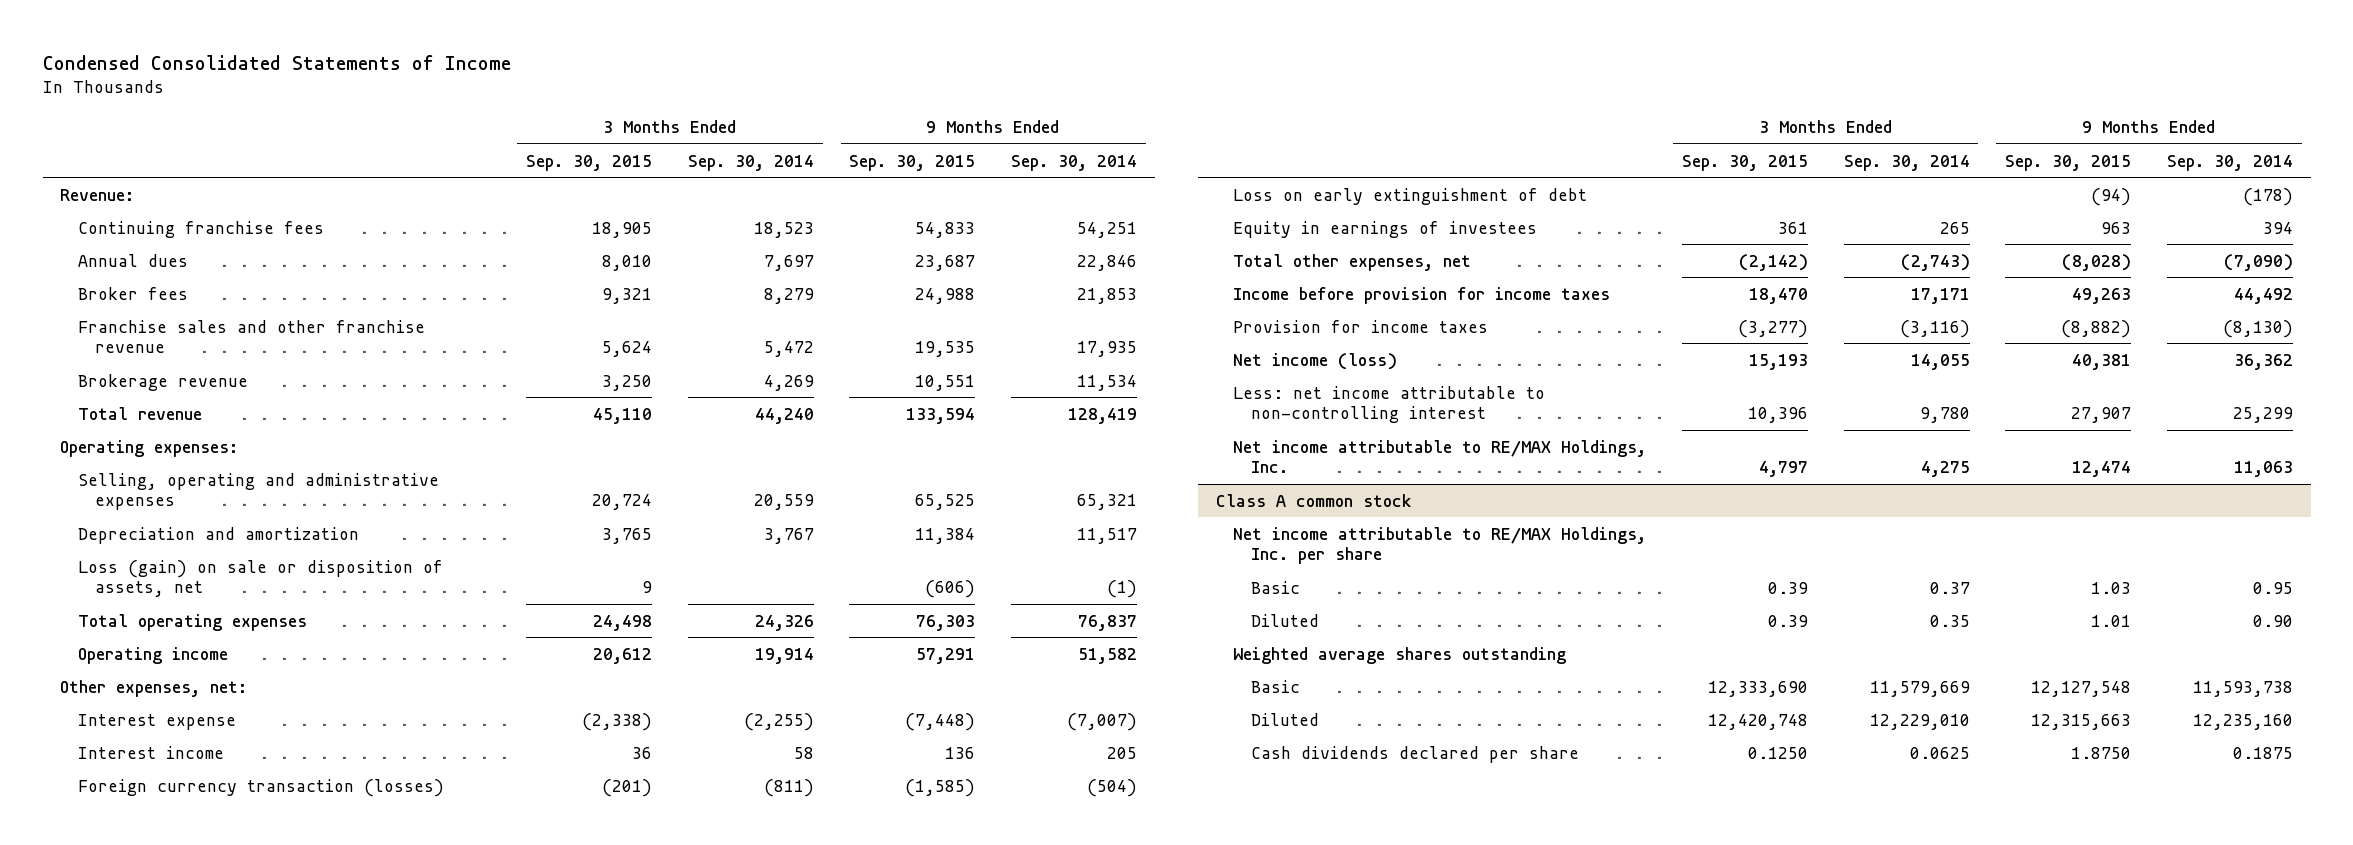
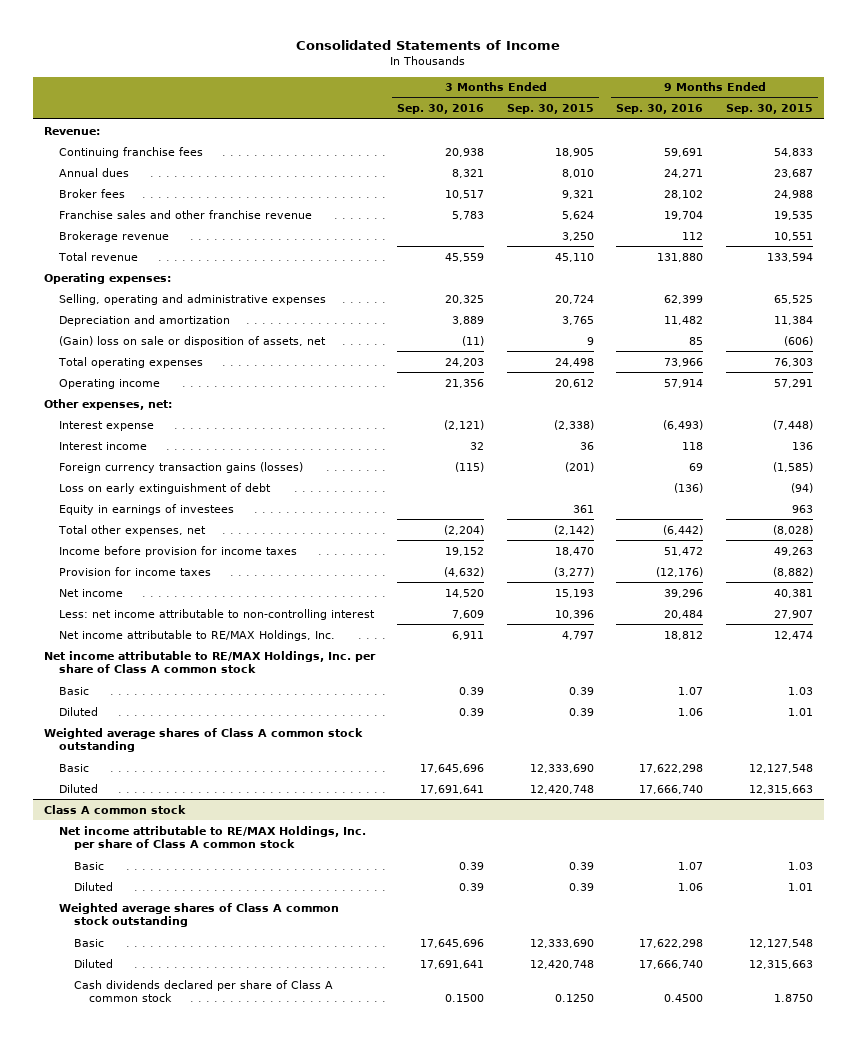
[42,54,511,70] Condensed Consolidated Statements of Income -> [296,40,561,51] Consolidated Statements of Income
[687,154,814,171] Sep. 30, 2014 -> none
[1011,154,1138,171] Sep. 30, 2014 -> none
none -> [397,104,485,115] Sep. 30, 2016
none -> [616,104,704,115] Sep. 30, 2016
[77,559,443,597] Loss (gain) on sale or disposition of assets, net -> [59,335,327,347] (Gain) loss on sale or disposition of assets, net
[77,778,444,797] Foreign currency transaction (losses) -> [59,461,304,473] Foreign currency transaction gains (losses)
[1233,352,1398,370] Net income (loss) -> [59,588,124,597] Net income
none -> [44,650,377,674] Net income attributable to RE/MAX Holdings, Inc. per share of Class A common stock
none -> [59,686,90,695] Basic
none -> [59,706,99,716] Diluted
none -> [44,727,364,753] Weighted average shares of Class A common stock outstanding
none -> [59,763,90,772] Basic
none -> [59,783,99,793] Diluted
[1233,526,1647,564] Net income attributable to RE/MAX Holdings, Inc. per share -> [59,825,367,851] Net income attributable to RE/MAX Holdings, Inc. per share of Class A common stock
[1233,646,1567,664] Weighted average shares outstanding -> [59,902,340,928] Weighted average shares of Class A common stock outstanding
[1250,745,1579,763] Cash dividends declared per share -> [74,979,334,1003] Cash dividends declared per share of Class A common stock

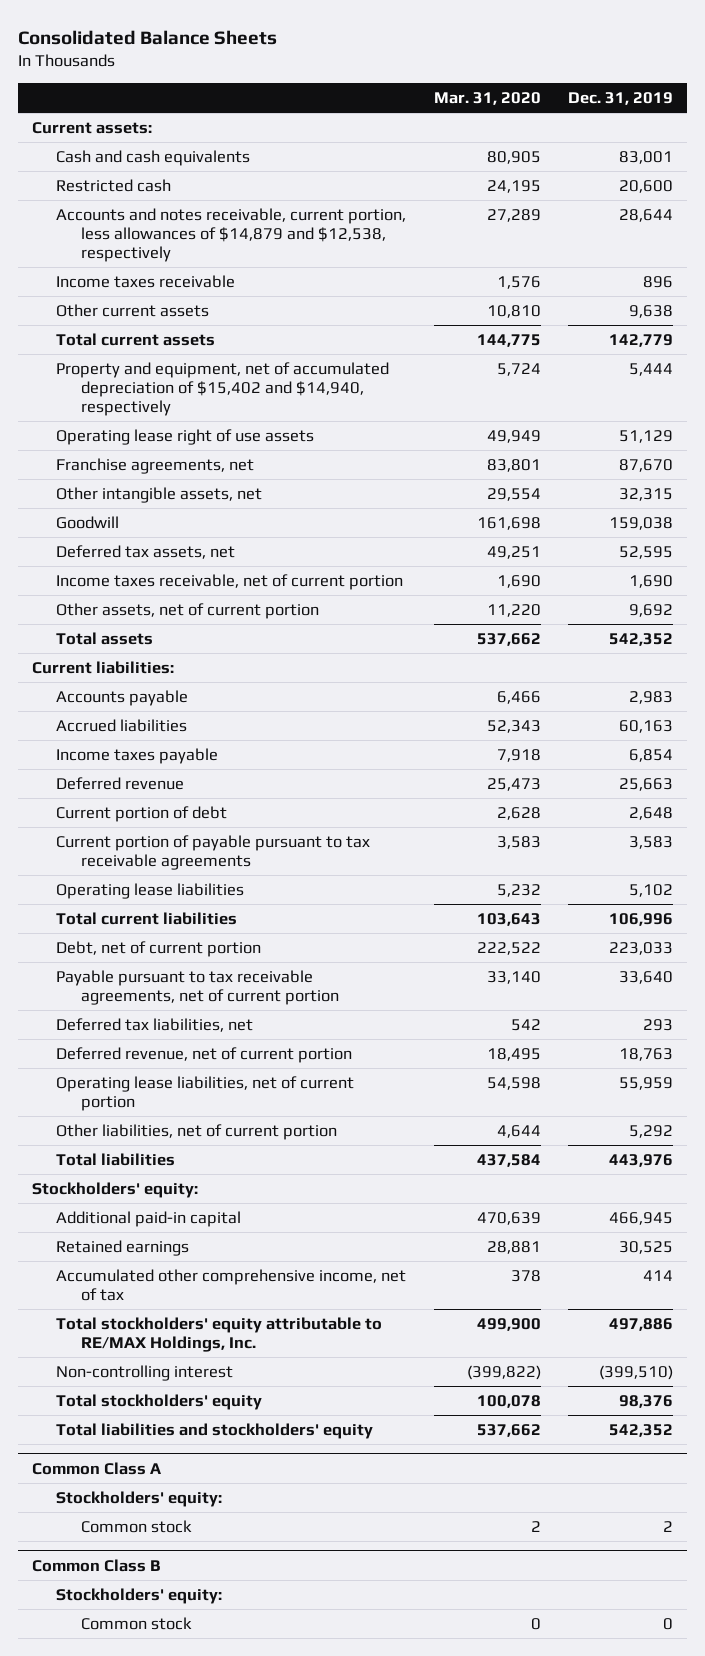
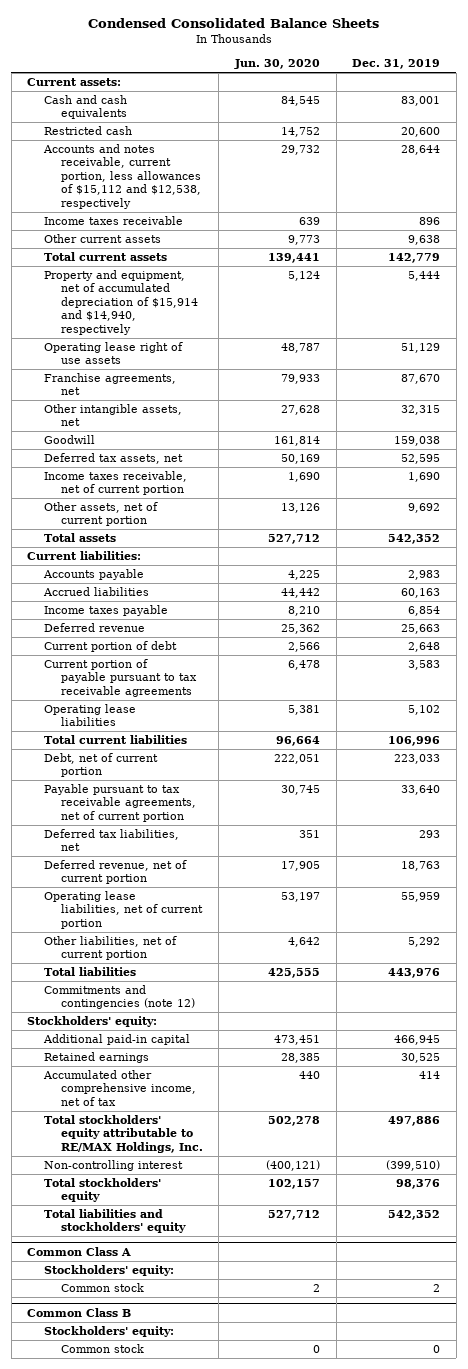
[18,29,278,45] Consolidated Balance Sheets -> [87,18,379,29] Condensed Consolidated Balance Sheets
[433,91,541,105] Mar. 31, 2020 -> none
none -> [233,59,320,70] Jun. 30, 2020
[56,207,407,263] Accounts and notes receivable, current portion, less allowances of $14,879 and $12,538, respectively -> [43,144,201,209] Accounts and notes receivable, current portion, less allowances of $15,112 and $12,538, respectively
[56,361,390,417] Property and equipment, net of accumulated depreciation of $15,402 and $14,940, respectively -> [44,270,198,335] Property and equipment, net of accumulated depreciation of $15,914 and $14,940, respectively
none -> [44,985,195,1010] Commitments and contingencies (note 12)

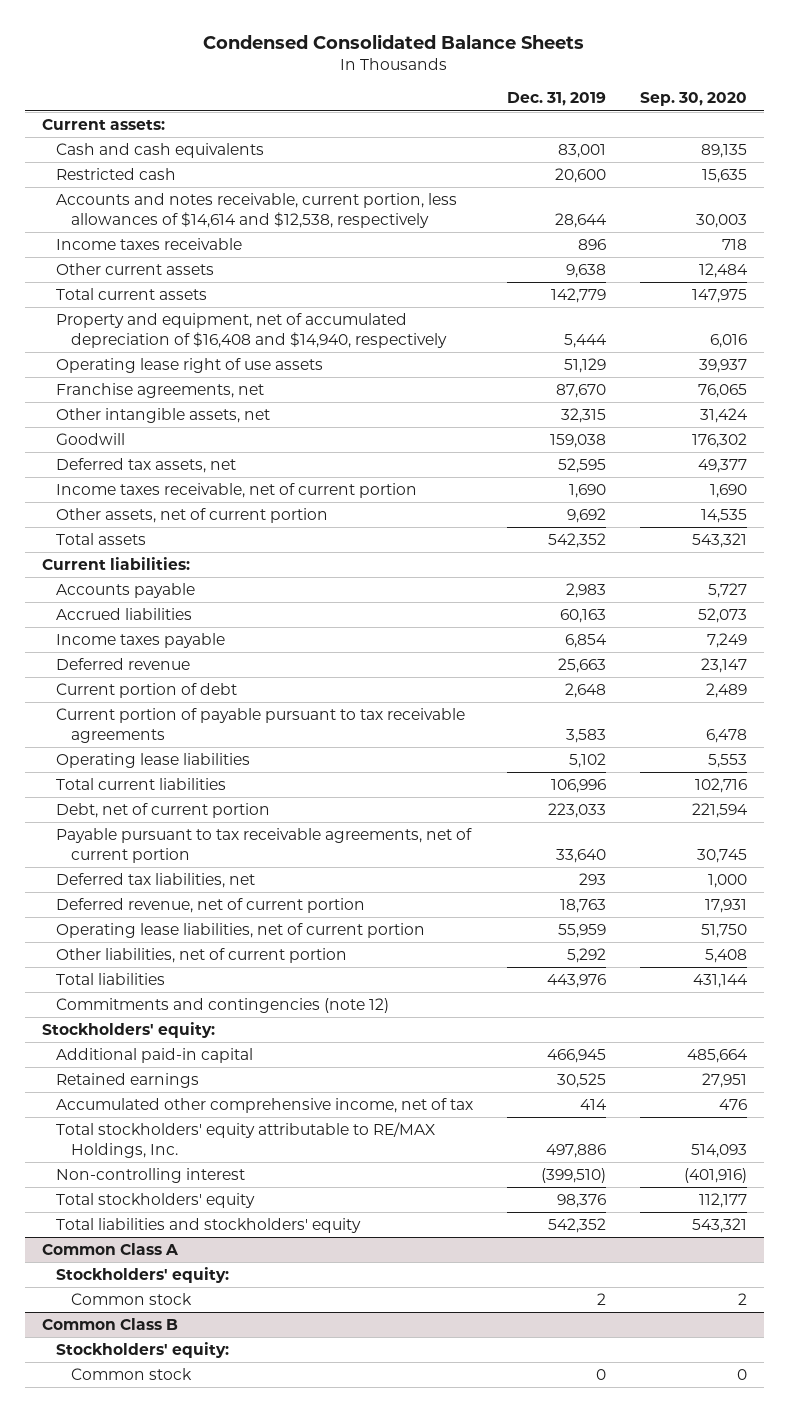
[233,59,320,70] Jun. 30, 2020 -> none
none -> [639,92,747,107] Sep. 30, 2020
[43,144,201,209] Accounts and notes receivable, current portion, less allowances of $15,112 and $12,538, respectively -> [56,193,458,228] Accounts and notes receivable, current portion, less allowances of $14,614 and $12,538, respectively
[44,270,198,335] Property and equipment, net of accumulated depreciation of $15,914 and $14,940, respectively -> [56,313,448,348] Property and equipment, net of accumulated depreciation of $16,408 and $14,940, respectively

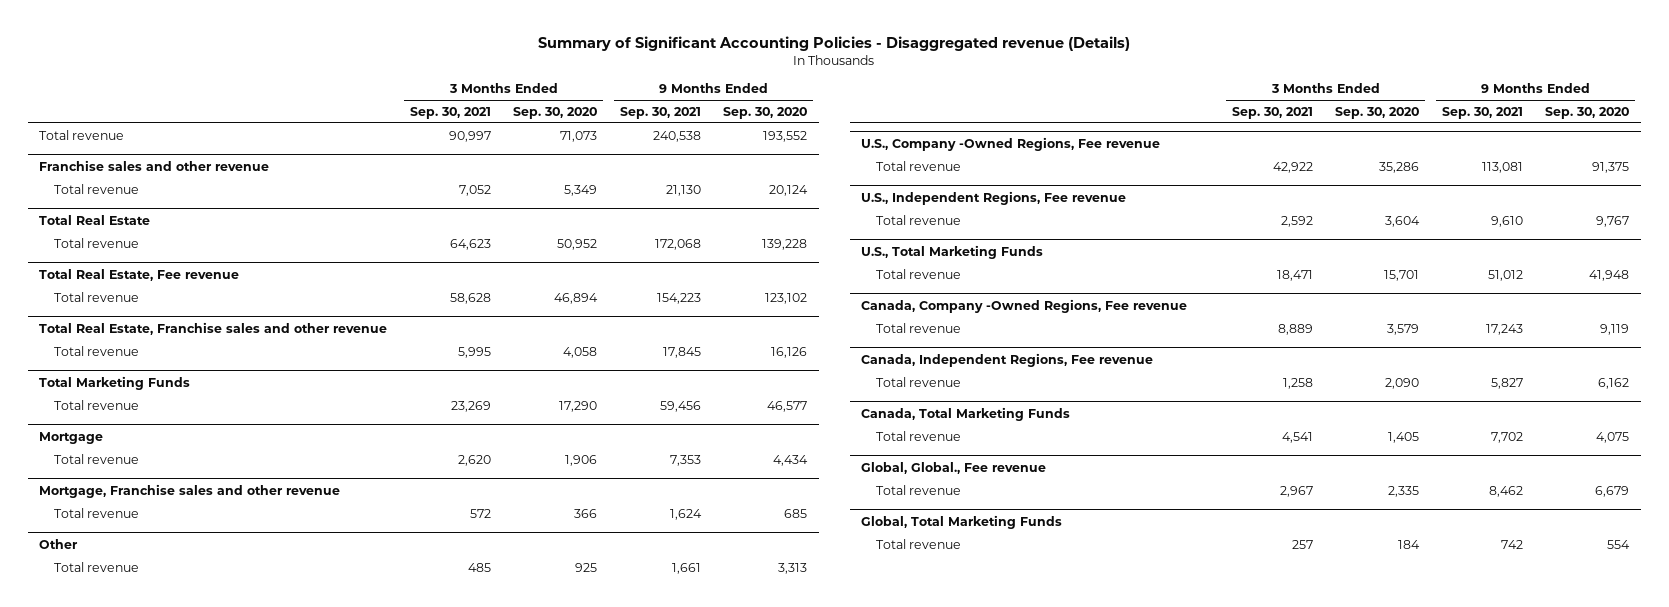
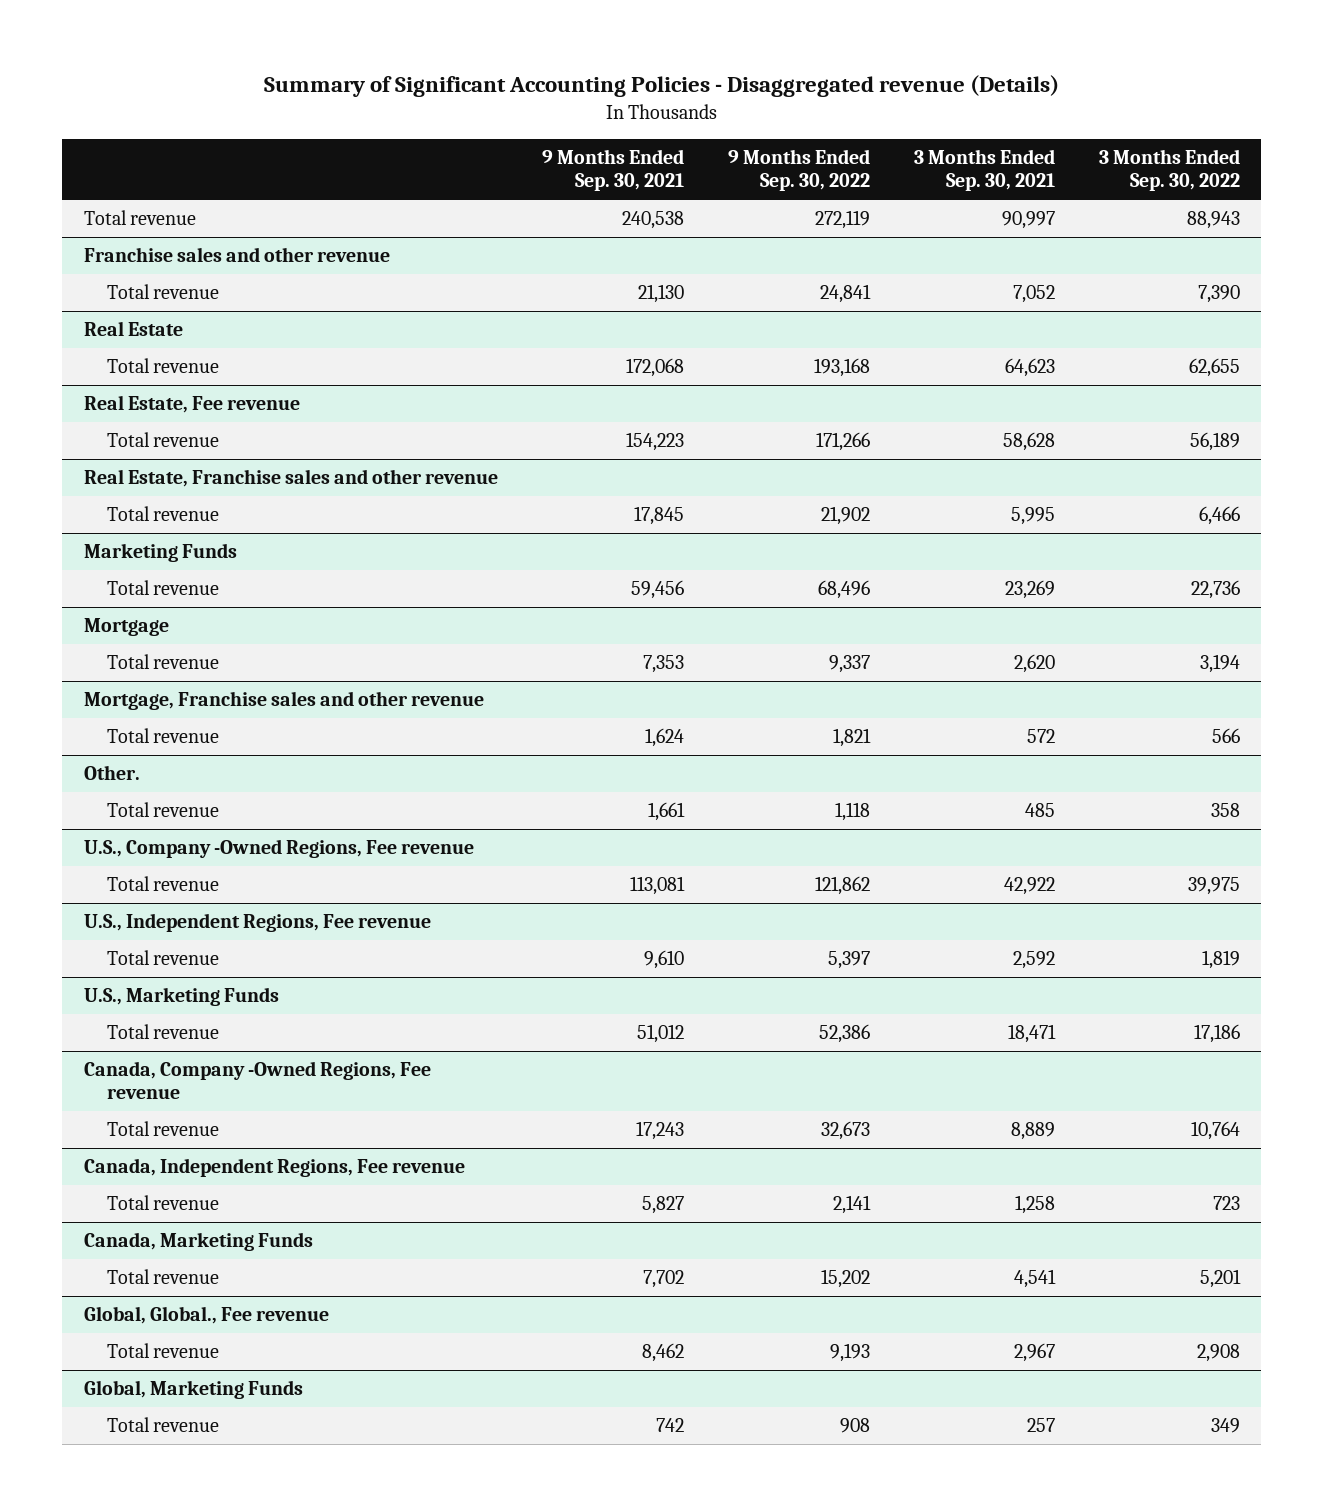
[513,107,598,120] Sep. 30, 2020 -> none
[723,107,808,120] Sep. 30, 2020 -> none
none -> [727,149,870,192] 9 Months Ended Sep. 30, 2022
none -> [1098,149,1240,192] 3 Months Ended Sep. 30, 2022
[39,214,151,225] Total Real Estate -> [83,321,183,337] Real Estate
[39,268,240,281] Total Real Estate, Fee revenue -> [83,395,300,414] Real Estate, Fee revenue
[39,321,388,335] Total Real Estate, Franchise sales and other revenue -> [83,469,498,488] Real Estate, Franchise sales and other revenue
[39,375,191,390] Total Marketing Funds -> [83,543,237,563] Marketing Funds
[39,538,79,549] Other -> [83,765,140,781] Other.
[861,244,1044,259] U.S., Total Marketing Funds -> [83,987,279,1007] U.S., Marketing Funds
[861,406,1071,421] Canada, Total Marketing Funds -> [83,1232,313,1252] Canada, Marketing Funds
[861,514,1063,529] Global, Total Marketing Funds -> [83,1380,303,1400] Global, Marketing Funds

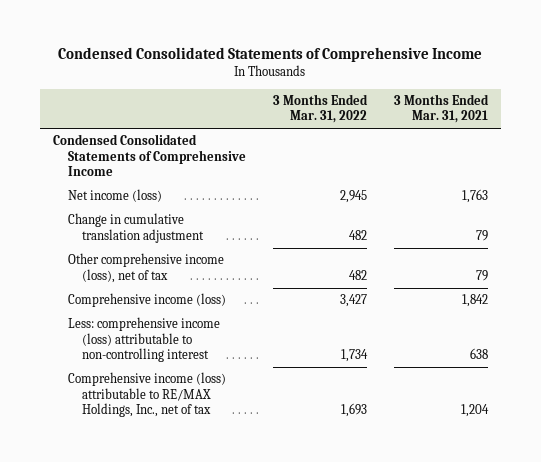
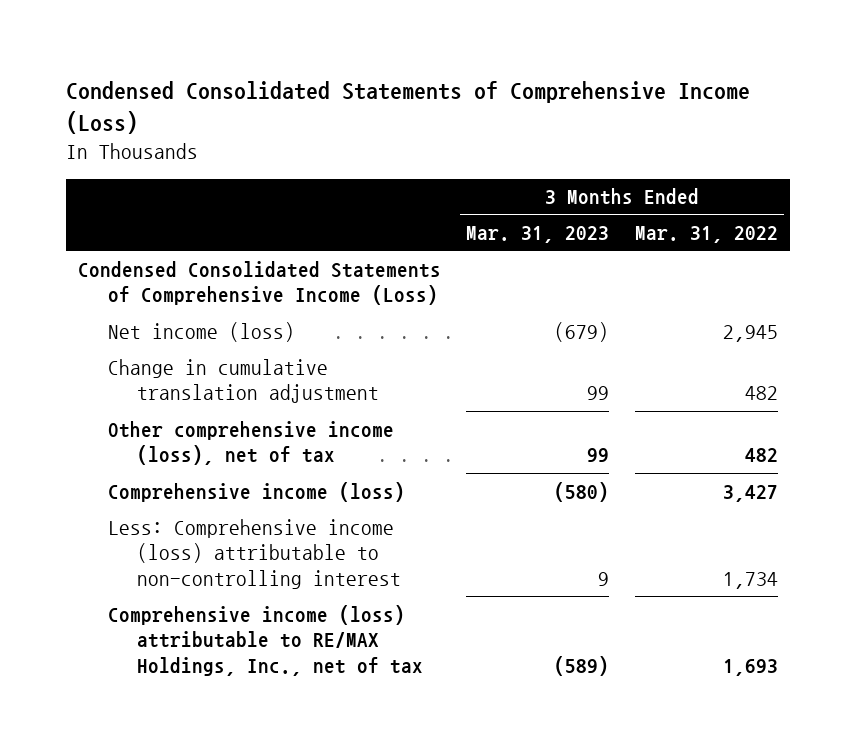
[58,47,483,63] Condensed Consolidated Statements of Comprehensive Income -> [65,80,750,135] Condensed Consolidated Statements of Comprehensive Income (Loss)
[393,94,489,124] 3 Months Ended Mar. 31, 2021 -> none
none -> [466,226,610,244] Mar. 31, 2023
[53,134,246,176] Condensed Consolidated Statements of Comprehensive Income -> [78,260,442,306] Condensed Consolidated Statements of Comprehensive Income (Loss)
[67,317,220,362] Less: comprehensive income (loss) attributable to non-controlling interest -> [107,518,402,589] Less: Comprehensive income (loss) attributable to non-controlling interest

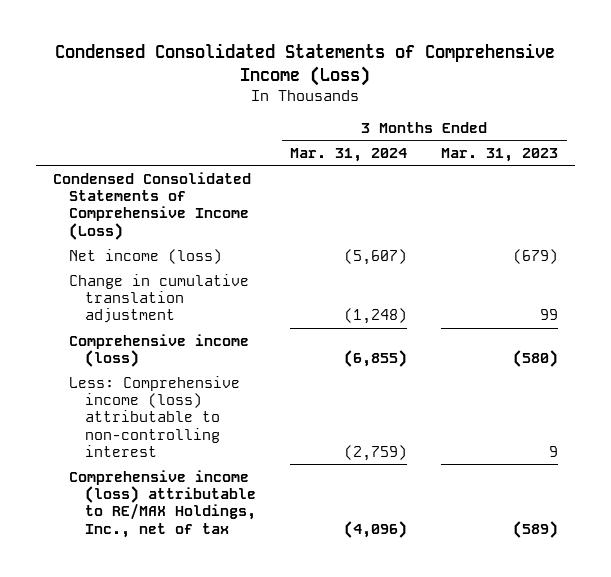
[634,226,778,244] Mar. 31, 2022 -> none
none -> [290,147,408,162] Mar. 31, 2024
[107,420,394,466] Other comprehensive income (loss), net of tax -> none

